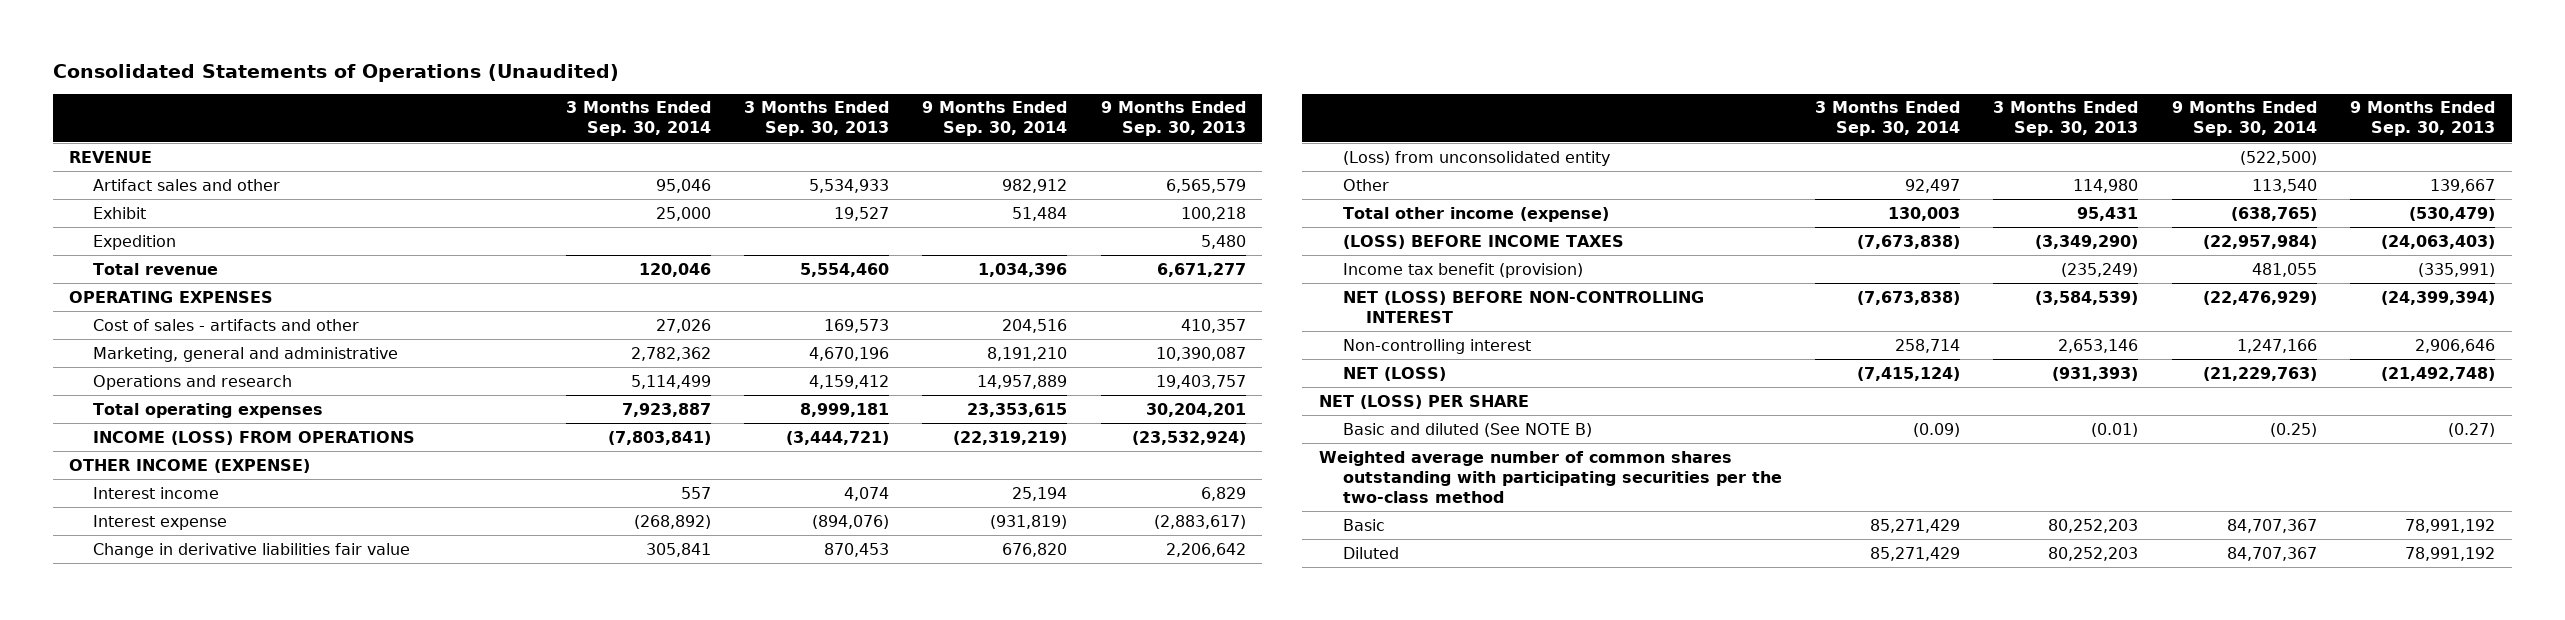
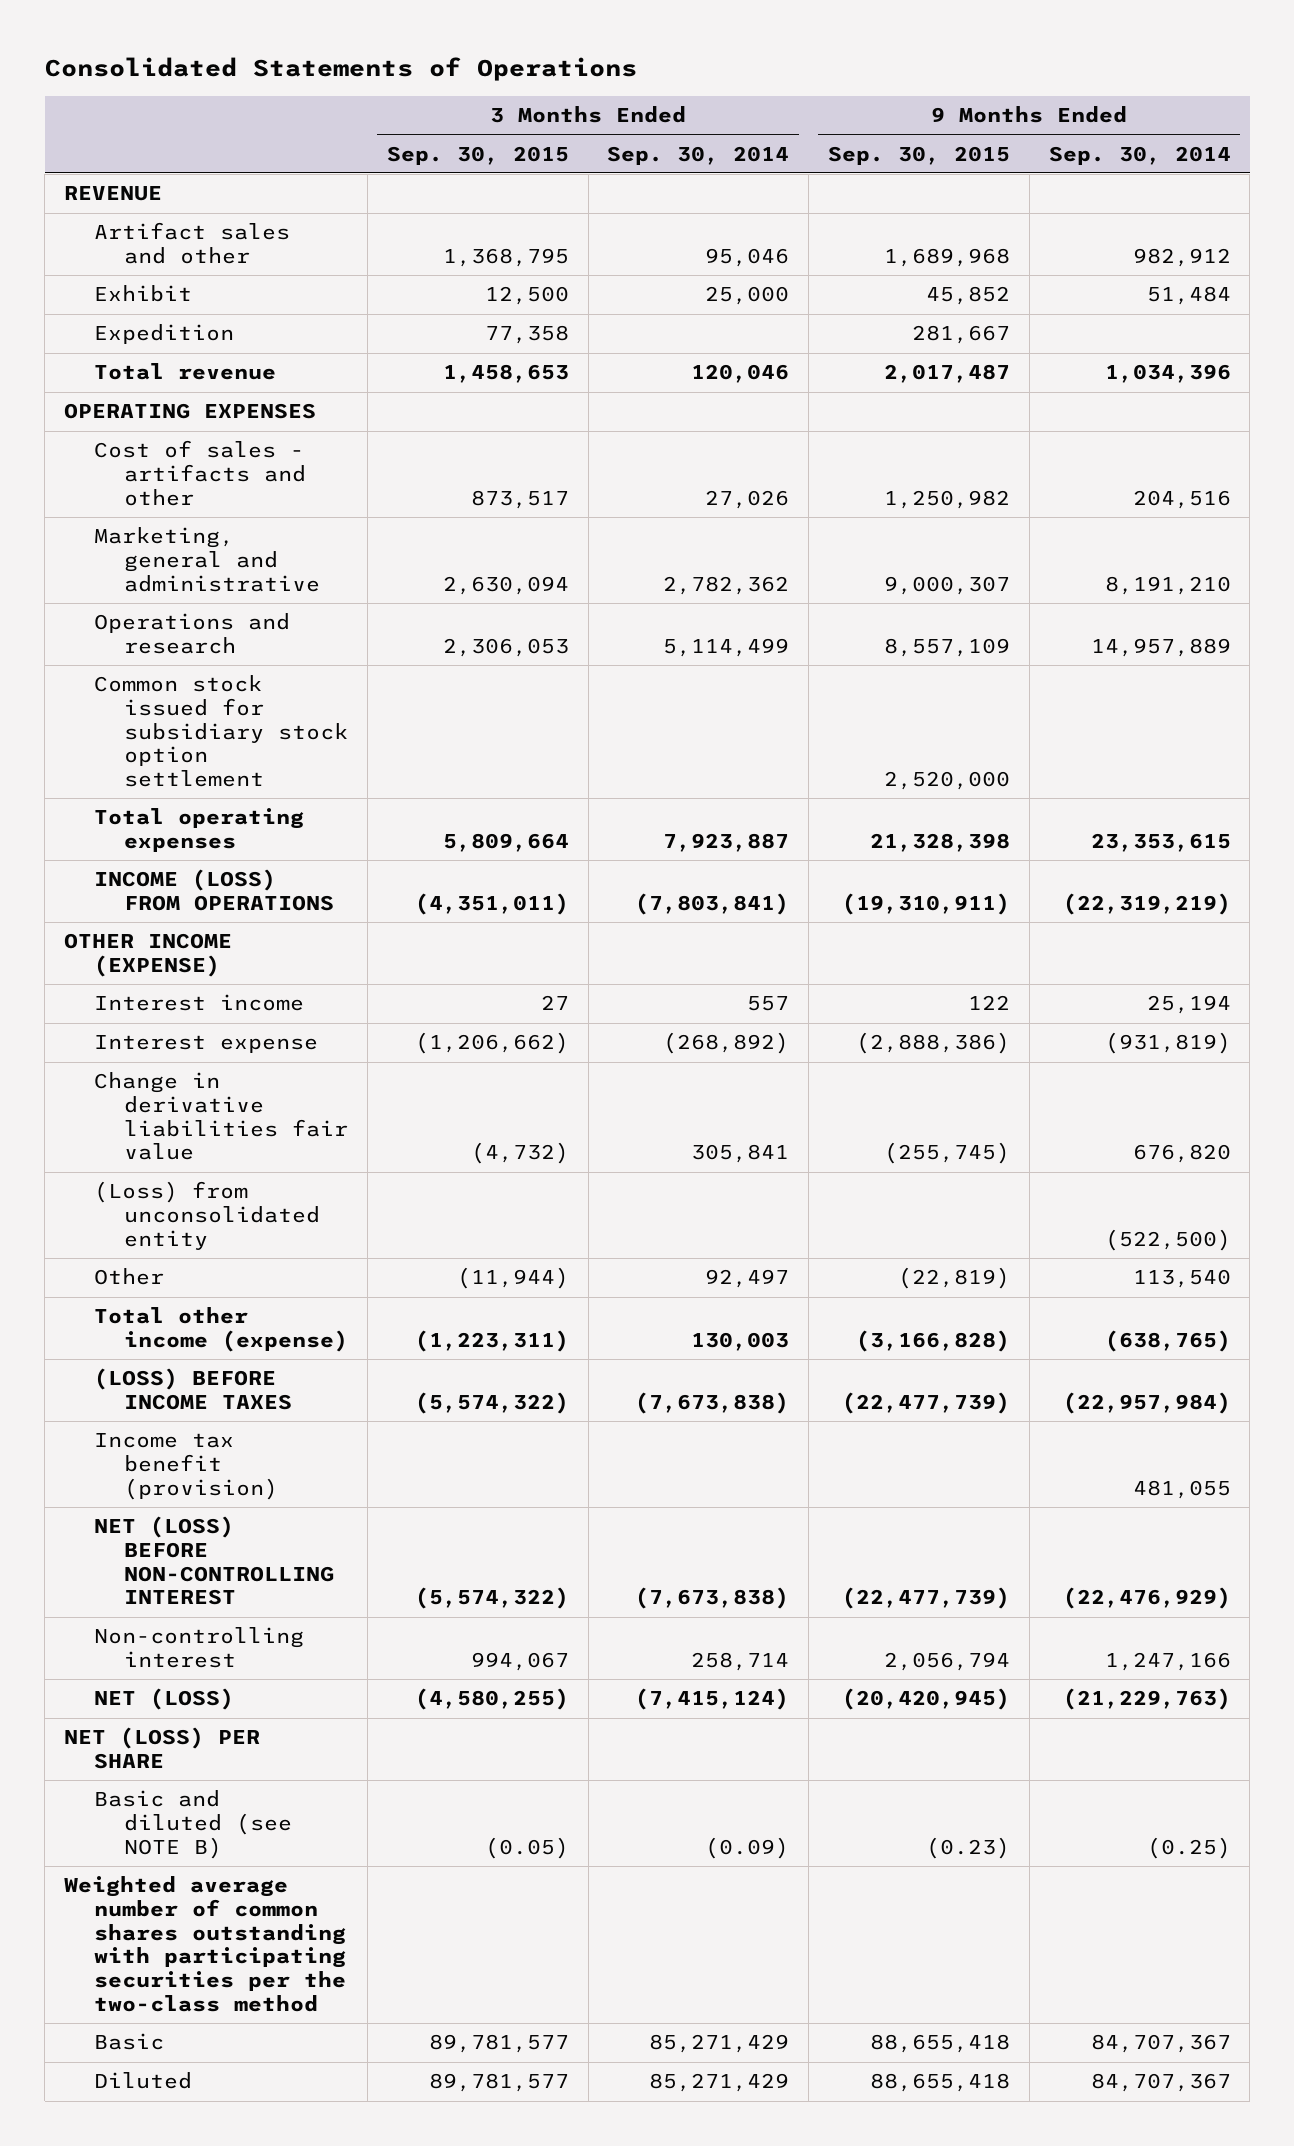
[52,63,619,82] Consolidated Statements of Operations (Unaudited) -> [44,56,637,81] Consolidated Statements of Operations
[743,101,889,137] 3 Months Ended Sep. 30, 2013 -> none
[1100,101,1246,137] 9 Months Ended Sep. 30, 2013 -> none
none -> [386,145,569,165] Sep. 30, 2015
none -> [827,145,1010,165] Sep. 30, 2015
none -> [94,675,349,788] Common stock issued for subsidiary stock option settlement
[1342,422,1592,437] Basic and diluted (See NOTE B) -> [94,1790,293,1859] Basic and diluted (see NOTE B)

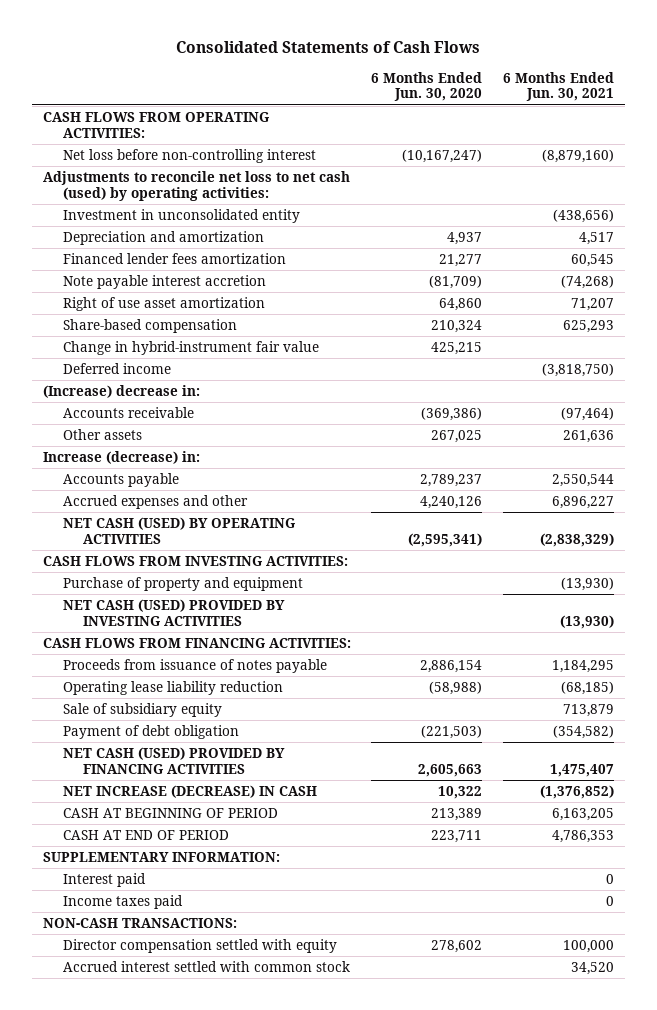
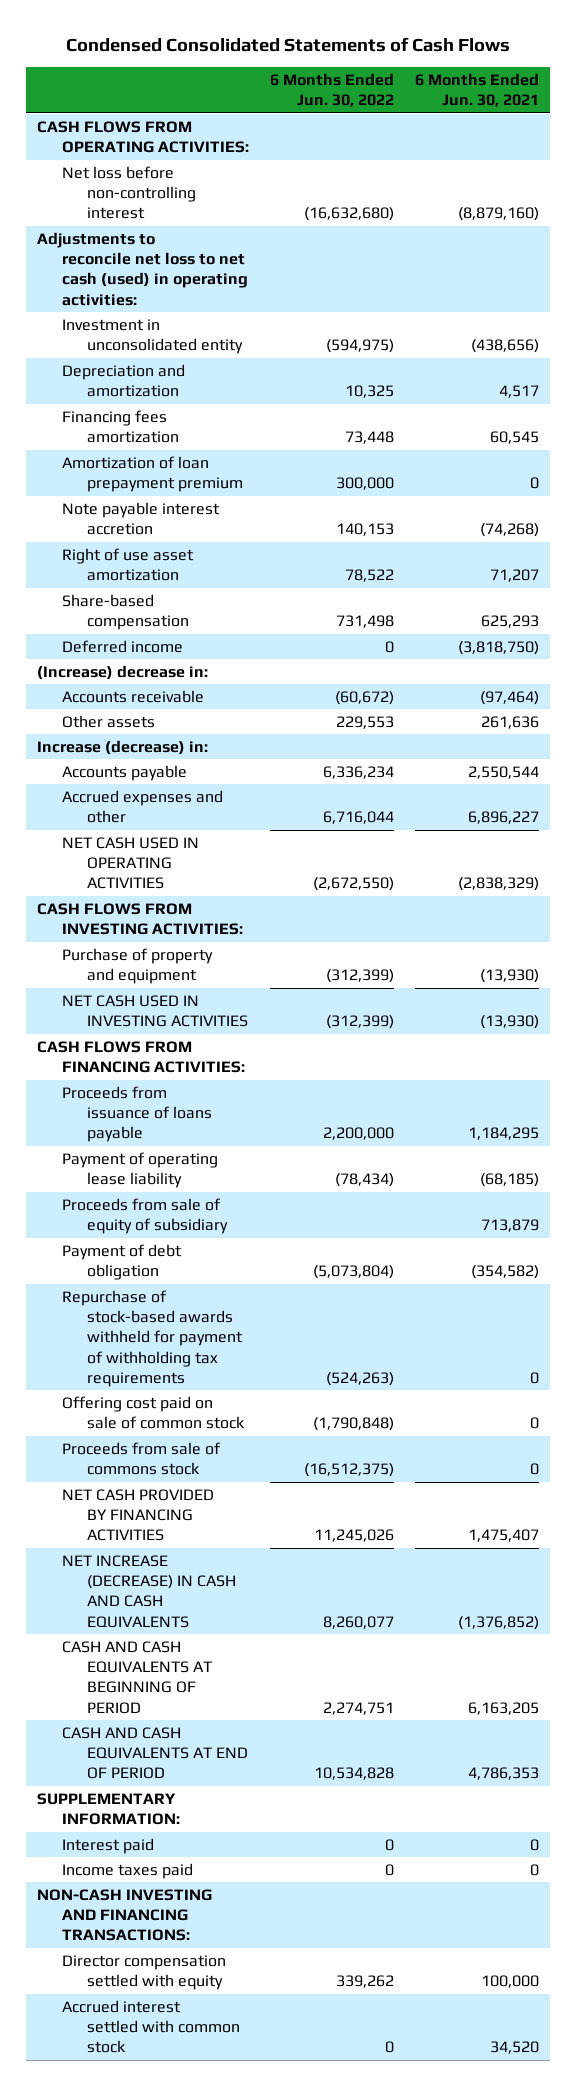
[176,41,481,54] Consolidated Statements of Cash Flows -> [65,37,510,53] Condensed Consolidated Statements of Cash Flows
[371,71,483,102] 6 Months Ended Jun. 30, 2020 -> none
none -> [270,73,395,108] 6 Months Ended Jun. 30, 2022
[42,170,350,201] Adjustments to reconcile net loss to net cash (used) by operating activities: -> [36,231,249,306] Adjustments to reconcile net loss to net cash (used) in operating activities:
[62,252,286,264] Financed lender fees amortization -> [62,409,180,444] Financing fees amortization
none -> [62,455,244,493] Amortization of loan prepayment premium
[62,340,319,355] Change in hybrid-instrument fair value -> none
[62,516,295,544] NET CASH (USED) BY OPERATING ACTIVITIES -> [62,836,200,890] NET CASH USED IN OPERATING ACTIVITIES
[62,598,285,626] NET CASH (USED) PROVIDED BY INVESTING ACTIVITIES -> [62,994,249,1028] NET CASH USED IN INVESTING ACTIVITIES
[62,658,327,673] Proceeds from issuance of notes payable -> [62,1085,213,1143] Proceeds from issuance of loans payable
[62,680,283,695] Operating lease liability reduction -> [62,1151,219,1189] Payment of operating lease liability
[62,702,222,717] Sale of subsidiary equity -> [62,1197,229,1235] Proceeds from sale of equity of subsidiary
none -> [62,1289,244,1387] Repurchase of stock-based awards withheld for payment of withholding tax requirements
none -> [62,1395,246,1430] Offering cost paid on sale of common stock
none -> [62,1441,222,1476] Proceeds from sale of commons stock
[62,746,285,774] NET CASH (USED) PROVIDED BY FINANCING ACTIVITIES -> [62,1488,215,1542] NET CASH PROVIDED BY FINANCING ACTIVITIES
[62,784,317,798] NET INCREASE (DECREASE) IN CASH -> [62,1554,237,1628] NET INCREASE (DECREASE) IN CASH AND CASH EQUIVALENTS
[62,807,278,818] CASH AT BEGINNING OF PERIOD -> [62,1640,213,1714] CASH AND CASH EQUIVALENTS AT BEGINNING OF PERIOD
[62,829,229,840] CASH AT END OF PERIOD -> [62,1726,249,1780] CASH AND CASH EQUIVALENTS AT END OF PERIOD
[42,917,237,928] NON-CASH TRANSACTIONS: -> [36,1888,212,1942] NON-CASH INVESTING AND FINANCING TRANSACTIONS:

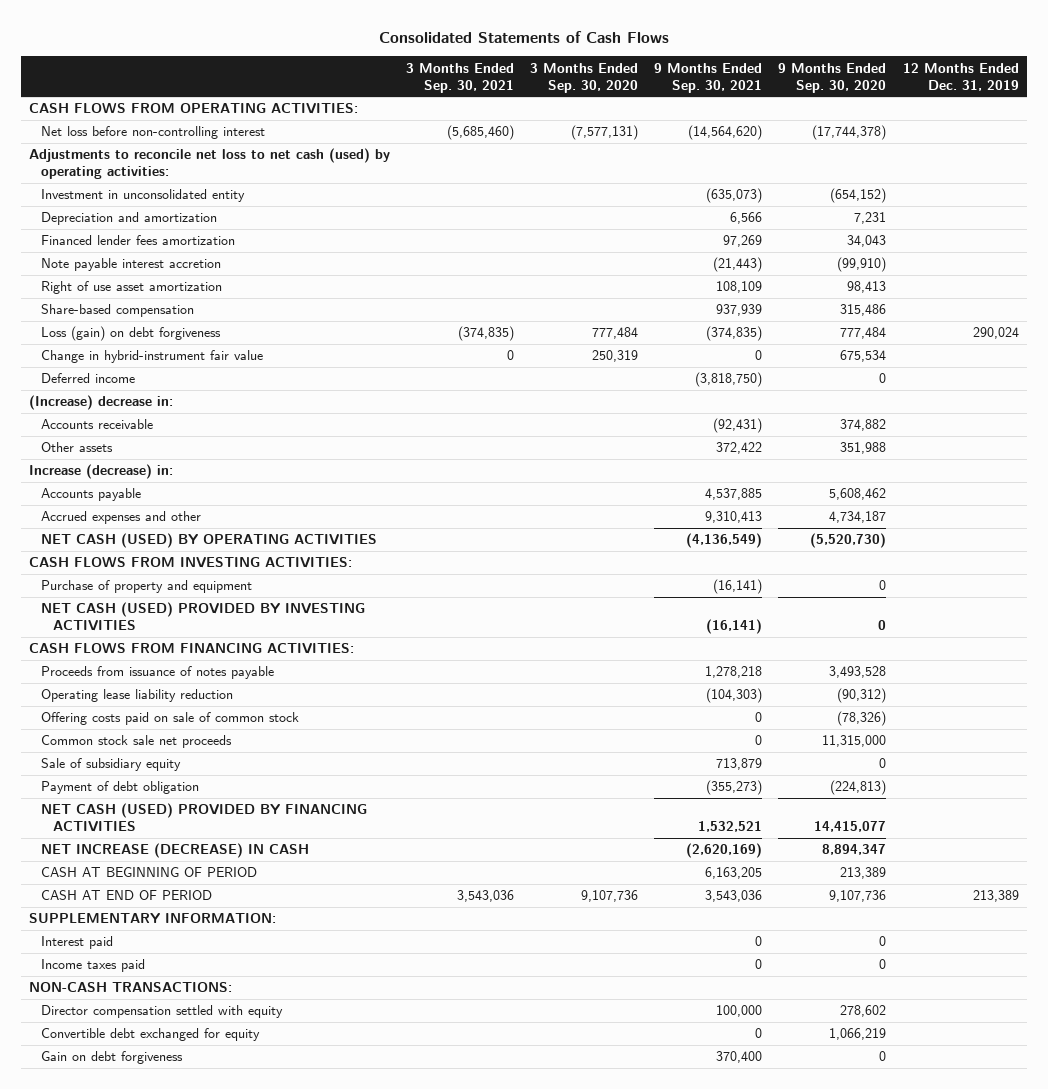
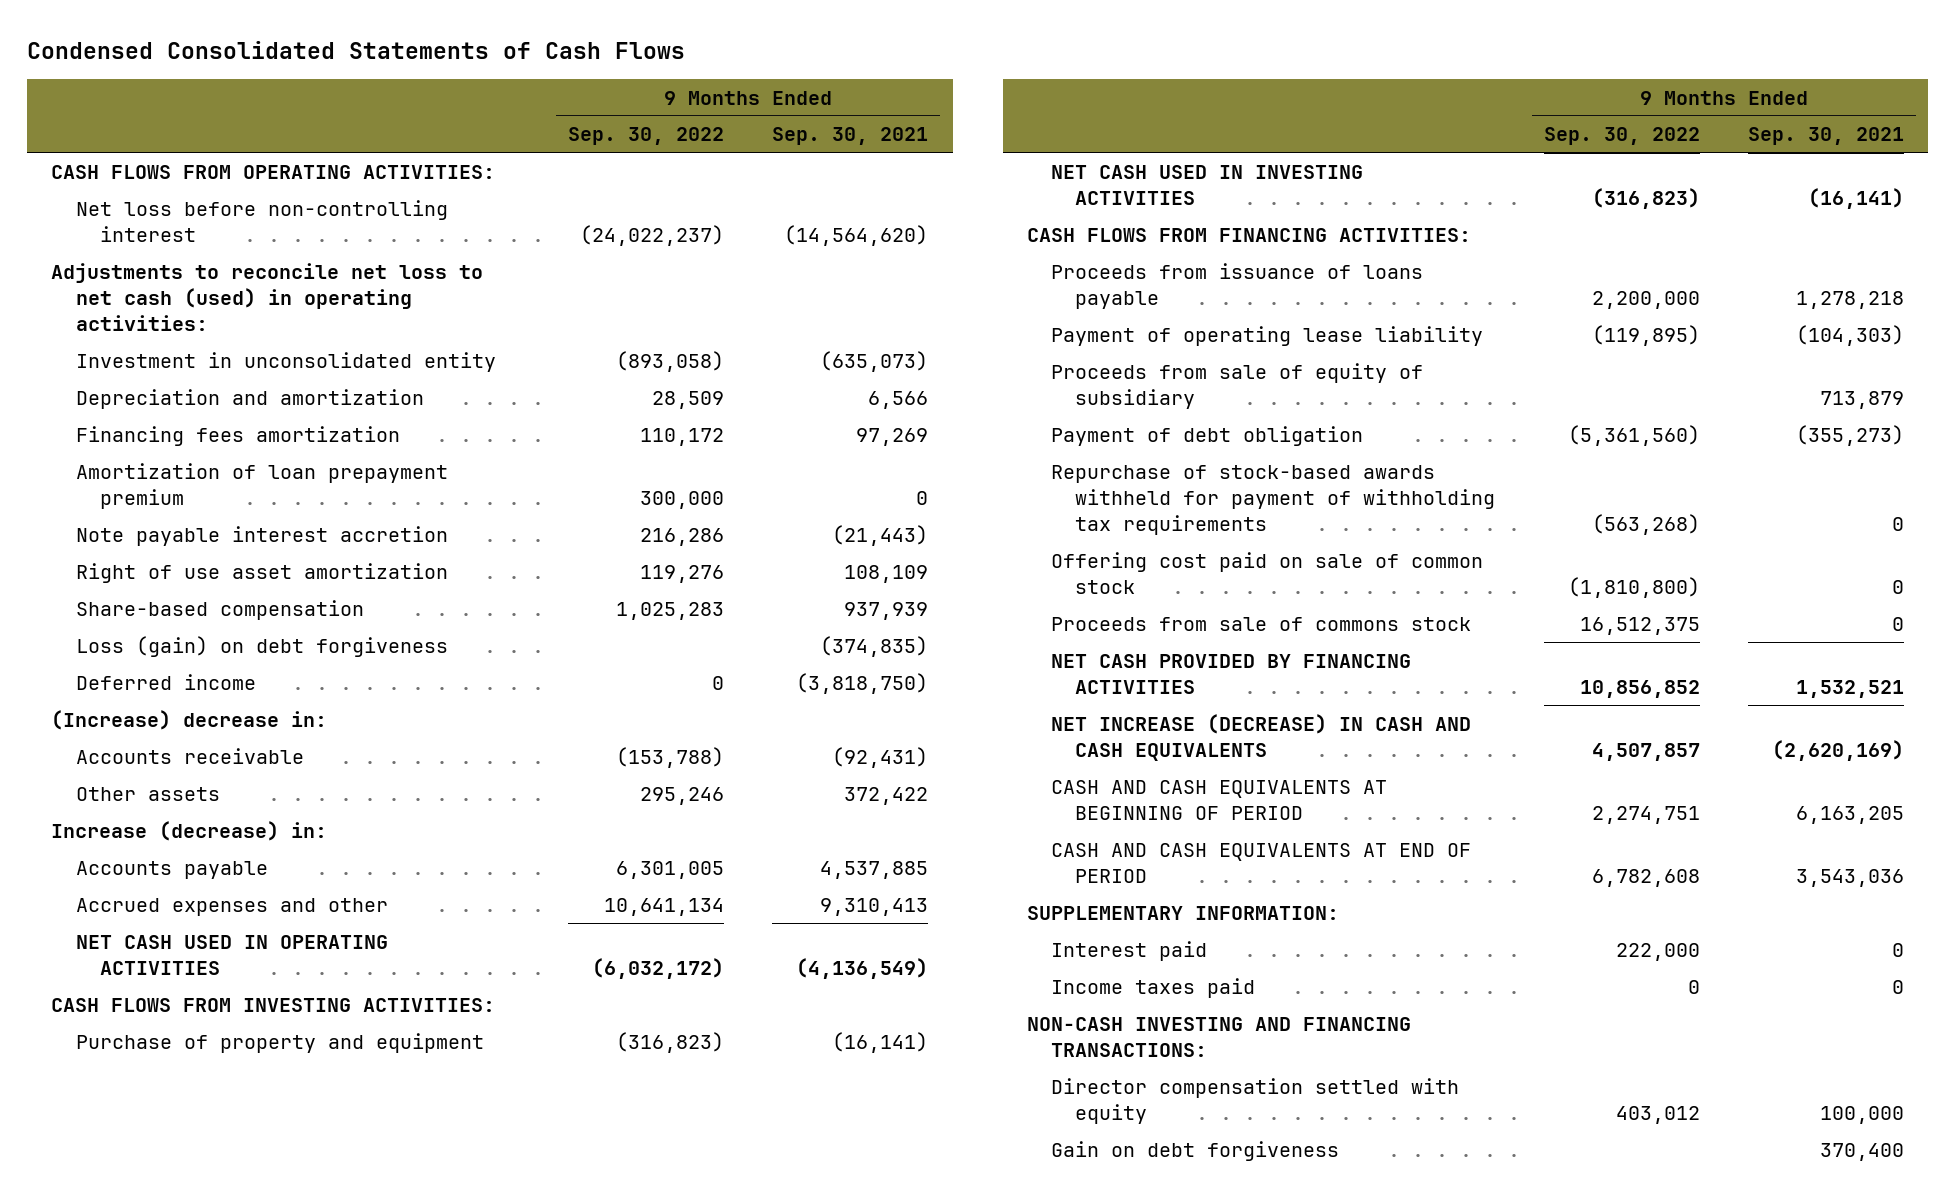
[378,30,669,43] Consolidated Statements of Cash Flows -> [27,40,686,59] Condensed Consolidated Statements of Cash Flows
[406,62,515,93] 3 Months Ended Sep. 30, 2021 -> none
[530,62,639,93] 3 Months Ended Sep. 30, 2020 -> none
[778,62,887,93] 9 Months Ended Sep. 30, 2020 -> none
[902,62,1019,91] 12 Months Ended Dec. 31, 2019 -> none
none -> [568,127,725,146] Sep. 30, 2022
[29,148,391,180] Adjustments to reconcile net loss to net cash (used) by operating activities: -> [51,262,484,332] Adjustments to reconcile net loss to net cash (used) in operating activities:
[40,235,235,246] Financed lender fees amortization -> [75,425,400,446] Financing fees amortization
none -> [75,462,448,509] Amortization of loan prepayment premium
[40,350,263,364] Change in hybrid-instrument fair value -> none
[40,533,377,549] NET CASH (USED) BY OPERATING ACTIVITIES -> [75,934,388,975] NET CASH USED IN OPERATING ACTIVITIES
[40,602,365,632] NET CASH (USED) PROVIDED BY INVESTING ACTIVITIES -> [1051,164,1364,205] NET CASH USED IN INVESTING ACTIVITIES
[40,712,299,726] Offering costs paid on sale of common stock -> none
[40,735,232,749] Common stock sale net proceeds -> none
[40,666,274,680] Proceeds from issuance of notes payable -> [1051,262,1424,309] Proceeds from issuance of loans payable
[40,689,233,703] Operating lease liability reduction -> [1051,325,1484,346] Payment of operating lease liability
[40,758,181,772] Sale of subsidiary equity -> [1051,362,1424,409] Proceeds from sale of equity of subsidiary
none -> [1051,464,1496,536] Repurchase of stock-based awards withheld for payment of withholding tax requirements
none -> [1051,551,1484,594] Offering cost paid on sale of common stock
none -> [1051,616,1472,631] Proceeds from sale of commons stock
[40,803,367,833] NET CASH (USED) PROVIDED BY FINANCING ACTIVITIES -> [1051,653,1412,694] NET CASH PROVIDED BY FINANCING ACTIVITIES
[40,843,309,859] NET INCREASE (DECREASE) IN CASH -> [1051,713,1472,761] NET INCREASE (DECREASE) IN CASH AND CASH EQUIVALENTS
[40,867,257,878] CASH AT BEGINNING OF PERIOD -> [1051,779,1388,820] CASH AND CASH EQUIVALENTS AT BEGINNING OF PERIOD
[40,890,212,901] CASH AT END OF PERIOD -> [1051,842,1472,883] CASH AND CASH EQUIVALENTS AT END OF PERIOD
[29,982,233,993] NON-CASH TRANSACTIONS: -> [1027,1016,1412,1057] NON-CASH INVESTING AND FINANCING TRANSACTIONS:
[40,1028,260,1042] Convertible debt exchanged for equity -> none

